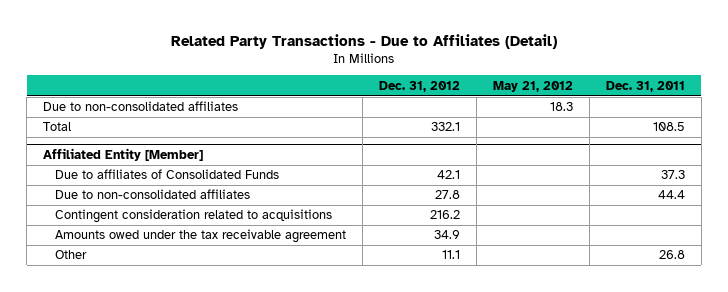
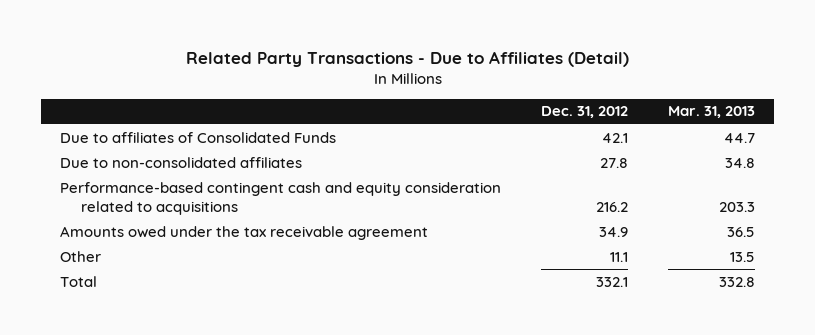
[492,80,573,92] May 21, 2012 -> none
[605,80,685,92] Dec. 31, 2011 -> none
none -> [667,106,755,119] Mar. 31, 2013
[43,101,239,112] Due to non-consolidated affiliates -> none
[43,147,204,161] Affiliated Entity [Member] -> none
[54,209,332,224] Contingent consideration related to acquisitions -> [60,181,502,215] Performance-based contingent cash and equity consideration related to acquisitions
[43,122,72,132] Total -> [60,275,98,287] Total

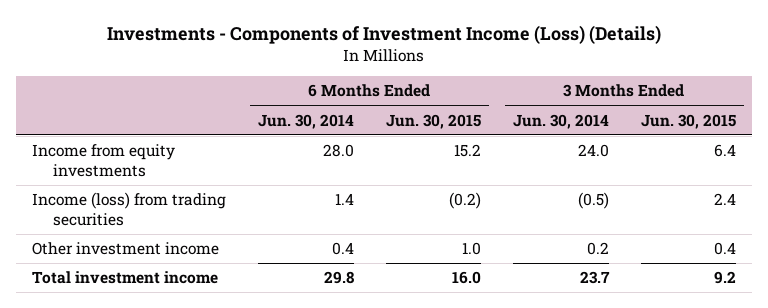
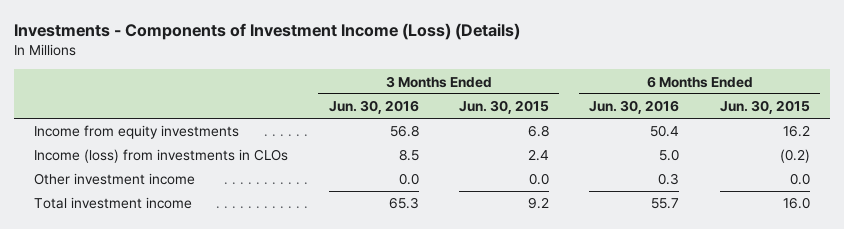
[257,113,354,129] Jun. 30, 2014 -> none
[512,113,609,129] Jun. 30, 2014 -> none
none -> [328,100,419,115] Jun. 30, 2016
none -> [589,100,680,115] Jun. 30, 2016
[453,144,481,158] 15.2 -> [782,125,810,138] 16.2
[713,144,736,158] 6.4 -> [527,125,549,138] 6.8
[31,192,226,226] Income (loss) from trading securities -> [34,149,289,164] Income (loss) from investments in CLOs
[461,242,481,256] 1.0 -> [789,173,810,186] 0.0
[713,242,736,256] 0.4 -> [528,173,549,186] 0.0

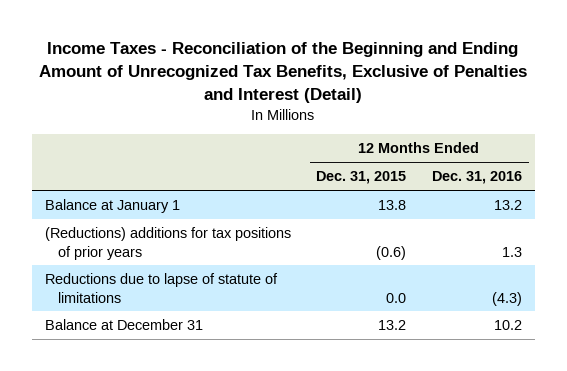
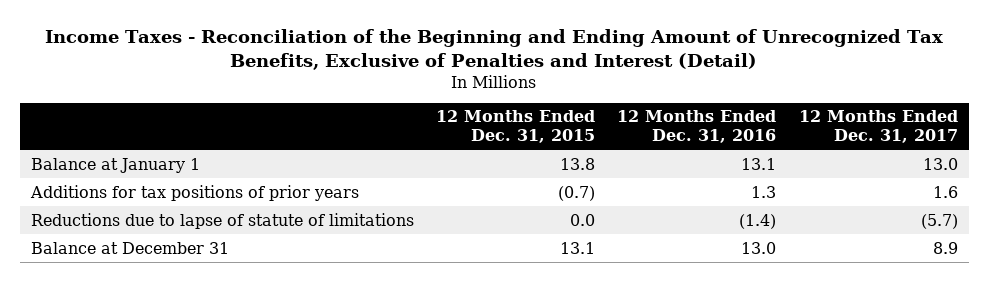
none -> [798,110,958,143] 12 Months Ended Dec. 31, 2017
[494,199,523,210] 13.2 -> [741,157,777,170] 13.1
[44,226,291,260] (Reductions) additions for tax positions of prior years -> [29,184,359,201] Additions for tax positions of prior years
[376,245,407,260] (0.6) -> [558,185,596,201] (0.7)
[492,291,523,306] (4.3) -> [739,213,777,229] (1.4)
[378,319,407,330] 13.2 -> [560,241,596,254] 13.1
[494,319,523,330] 10.2 -> [741,241,777,254] 13.0

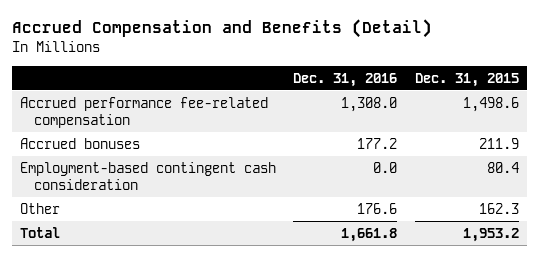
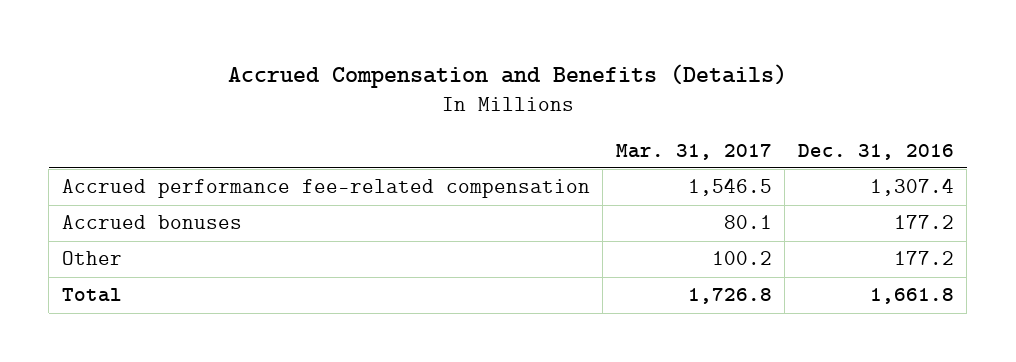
[11,19,432,39] Accrued Compensation and Benefits (Detail) -> [227,64,787,89] Accrued Compensation and Benefits (Details)
[414,72,519,87] Dec. 31, 2015 -> none
none -> [615,143,772,160] Mar. 31, 2017
[341,96,398,112] 1,308.0 -> [869,178,954,197] 1,307.4
[20,161,277,191] Employment-based contingent cash consideration -> none
[357,202,398,214] 176.6 -> [893,251,954,266] 177.2

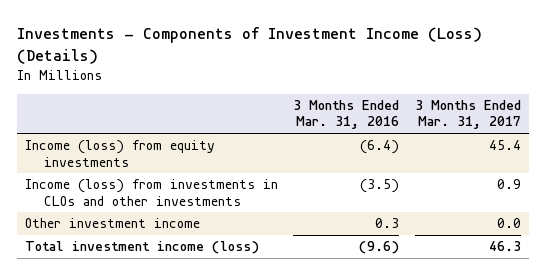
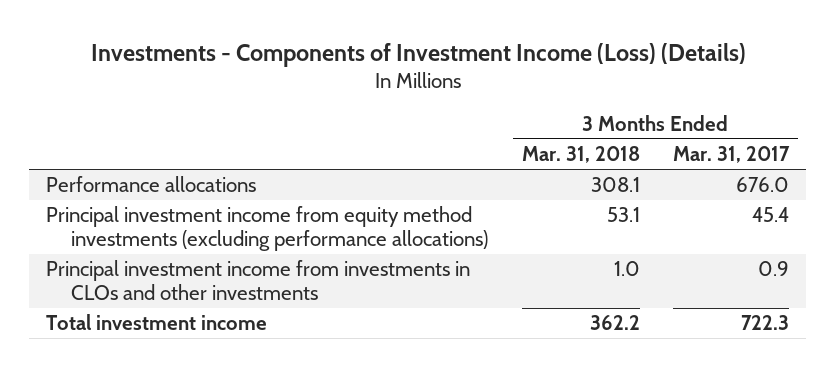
[293,100,400,130] 3 Months Ended Mar. 31, 2016 -> none
none -> [521,146,640,164] Mar. 31, 2018
[24,218,200,229] Other investment income -> none
none -> [46,176,257,193] Performance allocations
[24,140,215,167] Income (loss) from equity investments -> [46,206,488,252] Principal investment income from equity method investments (excluding performance allocations)
[24,179,278,206] Income (loss) from investments in CLOs and other investments -> [46,260,471,301] Principal investment income from investments in CLOs and other investments
[24,241,259,255] Total investment income (loss) -> [46,314,268,331] Total investment income
[489,241,522,252] 46.3 -> [741,315,790,331] 722.3

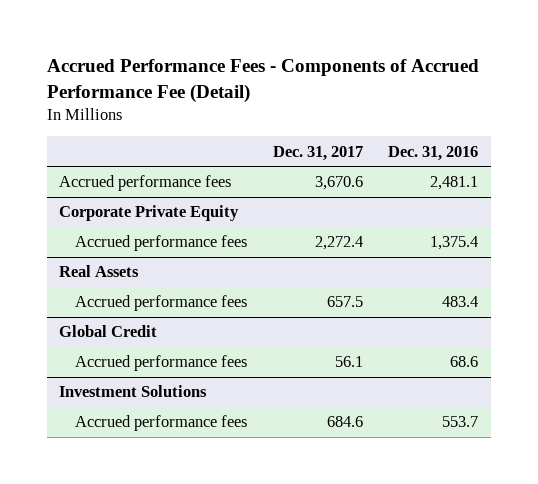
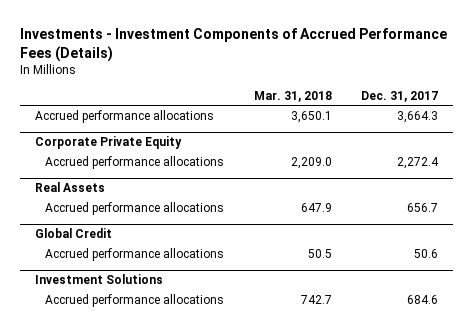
[46,59,479,103] Accrued Performance Fees - Components of Accrued Performance Fee (Detail) -> [20,28,448,62] Investments - Investment Components of Accrued Performance Fees (Details)
[388,145,479,161] Dec. 31, 2016 -> none
none -> [253,90,332,102] Mar. 31, 2018
[59,175,232,192] Accrued performance fees -> [35,109,215,123] Accrued performance allocations
[314,176,363,191] 3,670.6 -> [397,110,439,123] 3,664.3
[75,235,248,252] Accrued performance fees -> [45,155,225,169] Accrued performance allocations
[75,295,248,312] Accrued performance fees -> [45,201,225,215] Accrued performance allocations
[326,296,363,308] 657.5 -> [407,202,439,212] 656.7
[75,355,248,372] Accrued performance fees -> [45,247,225,261] Accrued performance allocations
[334,356,363,368] 56.1 -> [414,248,439,258] 50.6
[75,415,248,432] Accrued performance fees -> [45,293,225,307] Accrued performance allocations

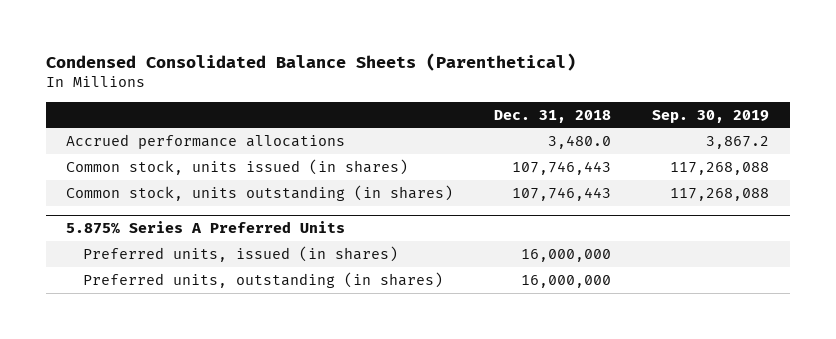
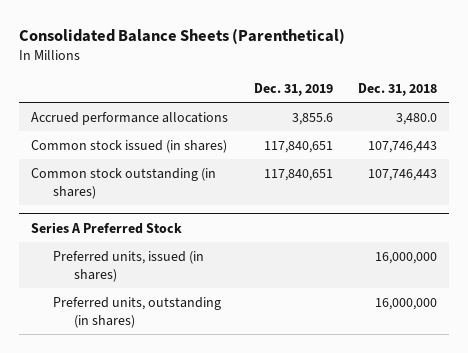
[45,53,576,72] Condensed Consolidated Balance Sheets (Parenthetical) -> [18,27,345,44] Consolidated Balance Sheets (Parenthetical)
[652,109,770,123] Sep. 30, 2019 -> none
none -> [253,82,333,96] Dec. 31, 2019
[66,158,409,175] Common stock, units issued (in shares) -> [31,139,228,153] Common stock issued (in shares)
[66,184,454,201] Common stock, units outstanding (in shares) -> [31,167,217,199] Common stock outstanding (in shares)
[66,220,346,234] 5.875% Series A Preferred Units -> [31,221,183,234] Series A Preferred Stock

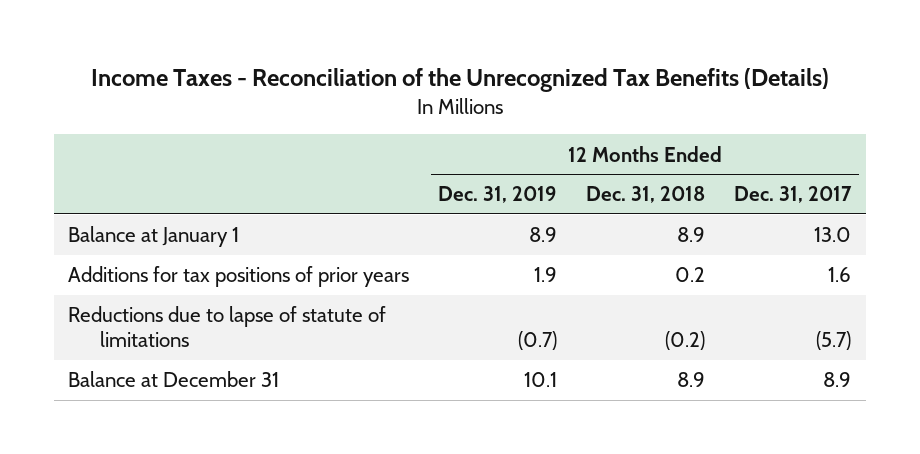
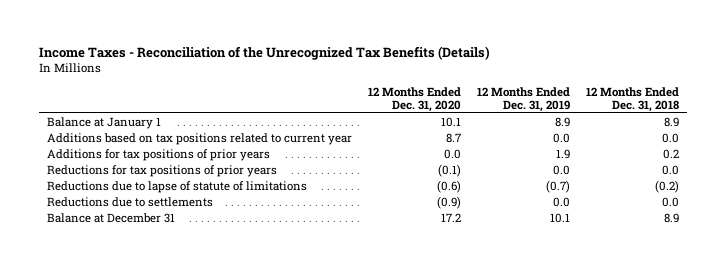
[734,186,853,204] Dec. 31, 2017 -> none
none -> [368,86,462,112] 12 Months Ended Dec. 31, 2020
none -> [47,133,353,146] Additions based on tax positions related to current year
none -> [47,165,278,178] Reductions for tax positions of prior years
none -> [47,197,214,208] Reductions due to settlements

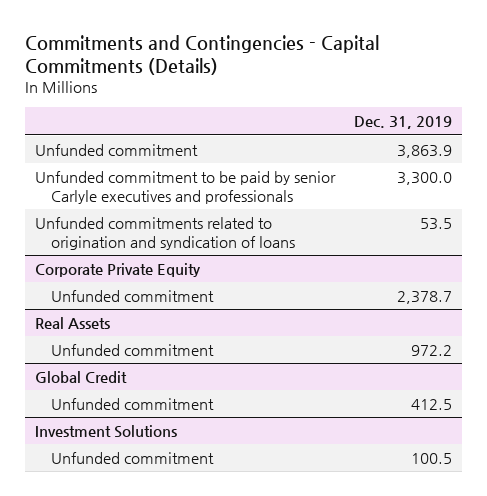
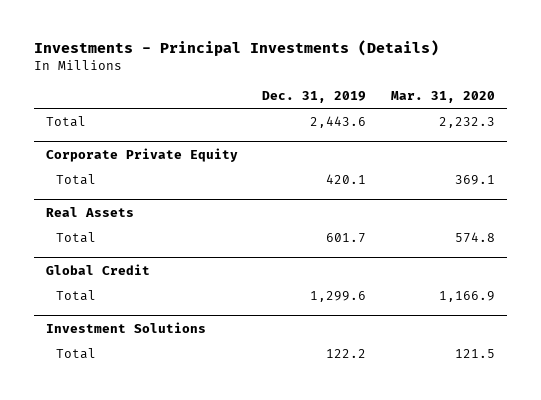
[25,34,380,75] Commitments and Contingencies - Capital Commitments (Details) -> [34,40,440,57] Investments - Principal Investments (Details)
none -> [390,90,495,103] Mar. 31, 2020
[34,143,198,156] Unfunded commitment -> none
[34,170,336,204] Unfunded commitment to be paid by senior Carlyle executives and professionals -> none
[34,216,295,250] Unfunded commitments related to origination and syndication of loans -> none
none -> [46,116,87,128] Total
[50,289,214,302] Unfunded commitment -> none
none -> [55,174,96,186] Total
[50,343,214,356] Unfunded commitment -> none
none -> [55,232,96,244] Total
[50,397,214,410] Unfunded commitment -> none
none -> [55,290,96,302] Total
[50,451,214,464] Unfunded commitment -> none
none -> [55,348,96,360] Total

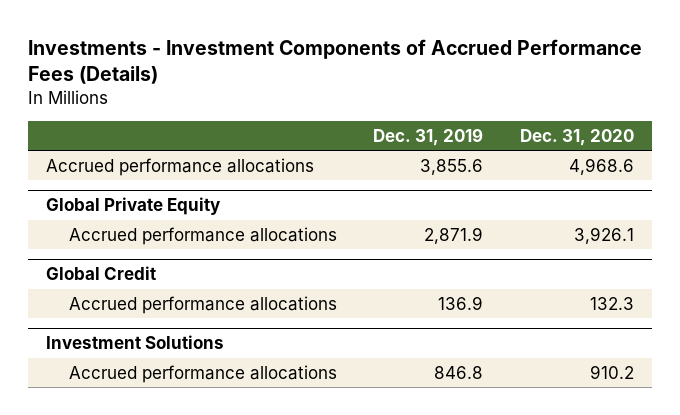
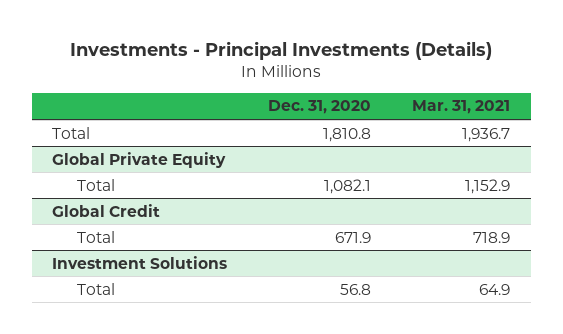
[28,38,643,85] Investments - Investment Components of Accrued Performance Fees (Details) -> [70,41,493,61] Investments - Principal Investments (Details)
[373,127,484,146] Dec. 31, 2019 -> none
none -> [412,100,511,115] Mar. 31, 2021
[46,157,315,176] Accrued performance allocations -> none
none -> [52,126,91,139] Total
[68,226,337,245] Accrued performance allocations -> none
none -> [76,178,115,191] Total
[68,295,337,314] Accrued performance allocations -> none
none -> [76,230,115,243] Total
[68,364,337,383] Accrued performance allocations -> none
none -> [76,282,115,295] Total

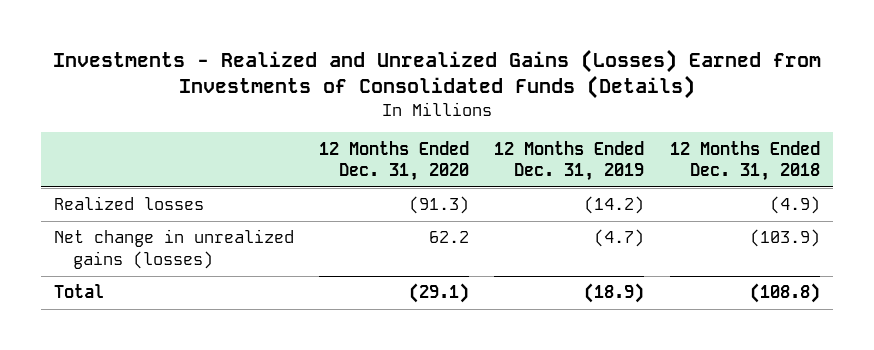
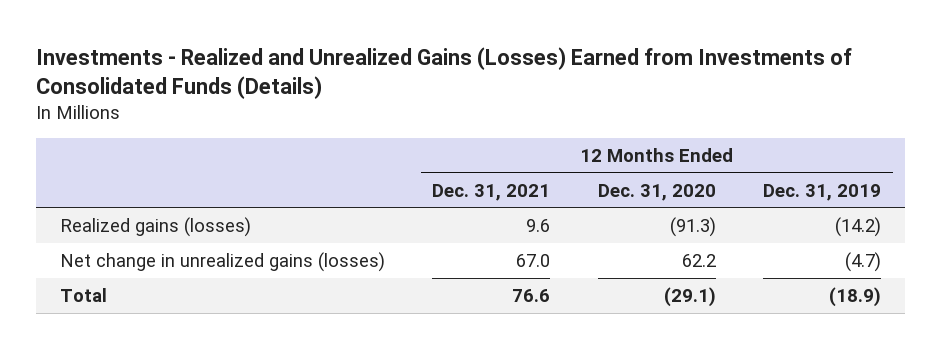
[669,140,820,182] 12 Months Ended Dec. 31, 2018 -> none
none -> [432,183,551,201] Dec. 31, 2021
[53,196,204,211] Realized losses -> [60,216,252,237] Realized gains (losses)

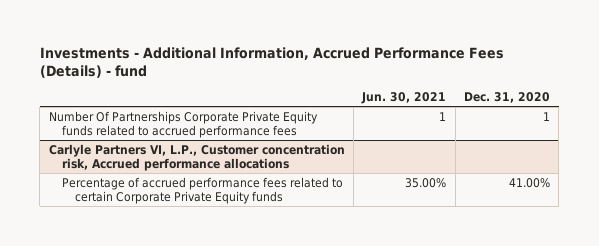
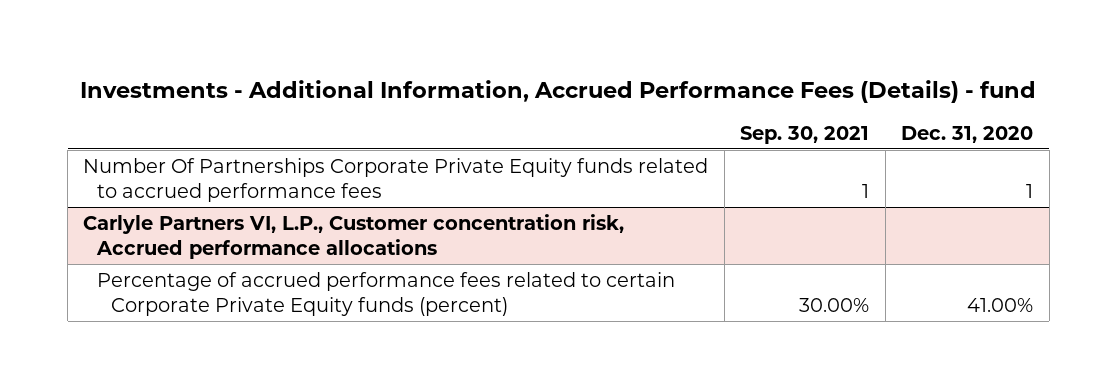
[361,91,447,104] Jun. 30, 2021 -> none
none -> [740,125,870,144] Sep. 30, 2021
[61,176,343,204] Percentage of accrued performance fees related to certain Corporate Private Equity funds -> [97,271,676,316] Percentage of accrued performance fees related to certain Corporate Private Equity funds (percent)

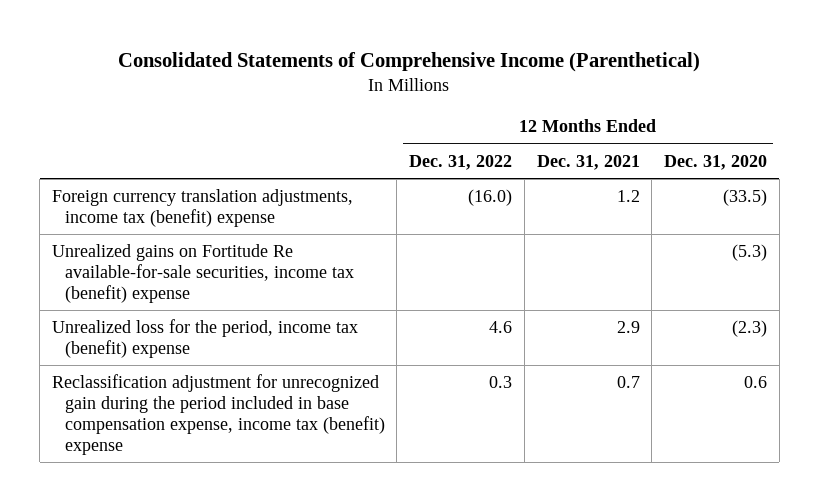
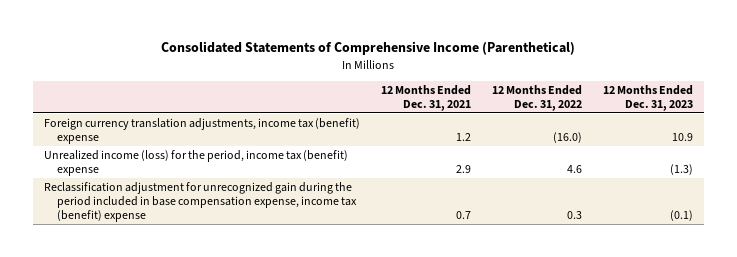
[663,154,767,170] Dec. 31, 2020 -> none
none -> [603,84,694,111] 12 Months Ended Dec. 31, 2023
[51,244,354,303] Unrealized gains on Fortitude Re available-for-sale securities, income tax (benefit) expense -> none
[51,319,358,358] Unrealized loss for the period, income tax (benefit) expense -> [43,149,348,176] Unrealized income (loss) for the period, income tax (benefit) expense

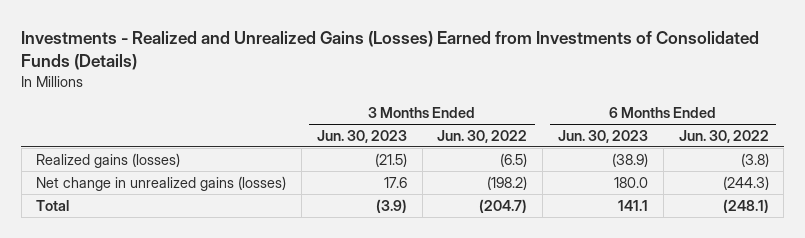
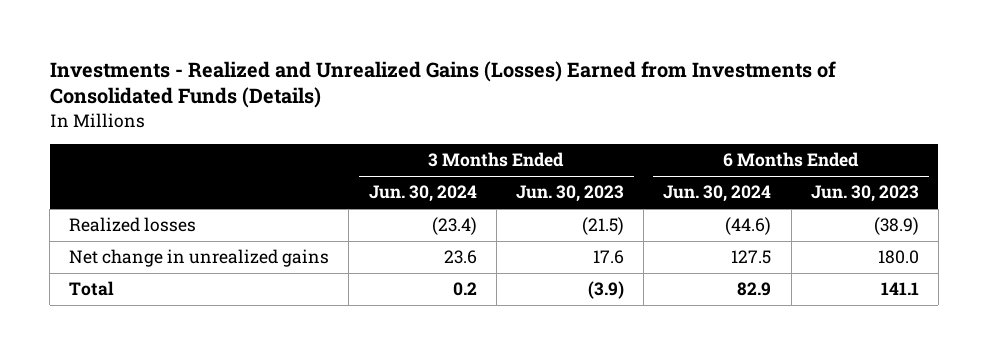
[437,129,528,143] Jun. 30, 2022 -> none
[678,129,769,143] Jun. 30, 2022 -> none
none -> [368,185,477,203] Jun. 30, 2024
none -> [663,185,772,203] Jun. 30, 2024
[36,152,181,168] Realized gains (losses) -> [69,217,197,233] Realized losses
[36,175,287,191] Net change in unrealized gains (losses) -> [69,249,330,268] Net change in unrealized gains

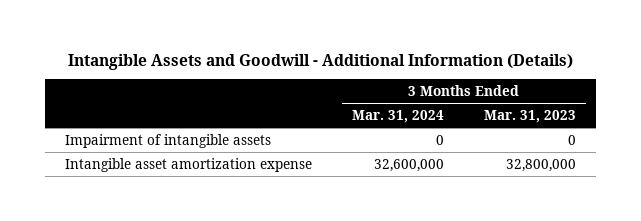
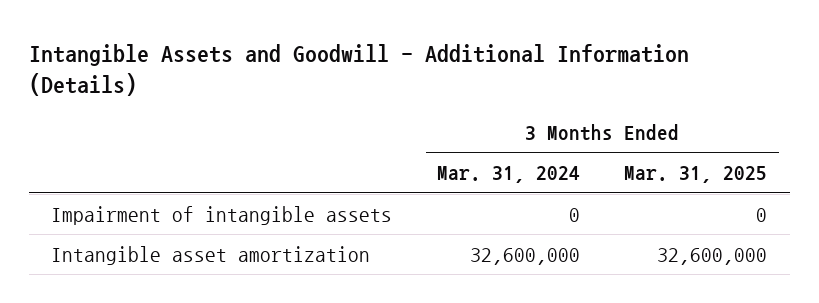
[483,110,576,124] Mar. 31, 2023 -> none
none -> [624,166,768,184] Mar. 31, 2025
[65,157,313,172] Intangible asset amortization expense -> [51,245,371,265] Intangible asset amortization

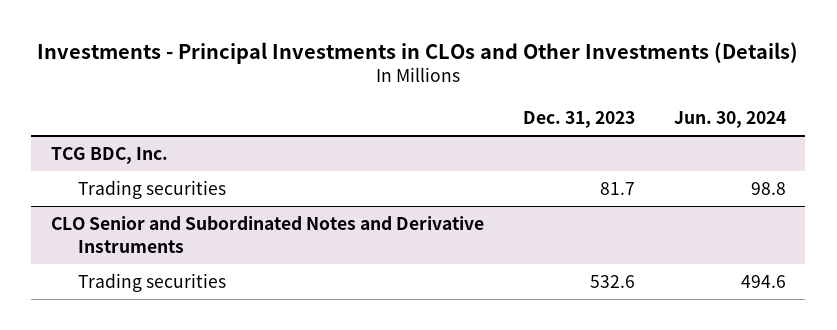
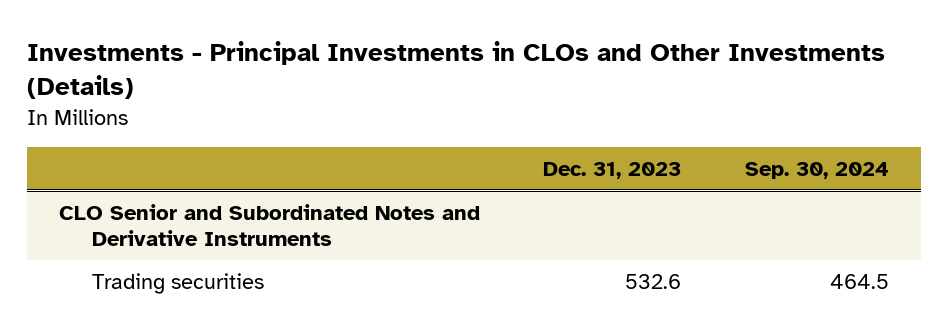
[673,111,786,129] Jun. 30, 2024 -> none
none -> [744,161,889,179] Sep. 30, 2024
[50,147,168,165] TCG BDC, Inc. -> none
[78,180,227,200] Trading securities -> none

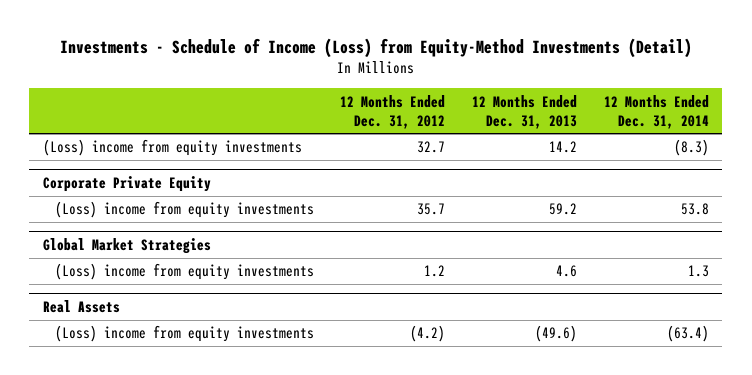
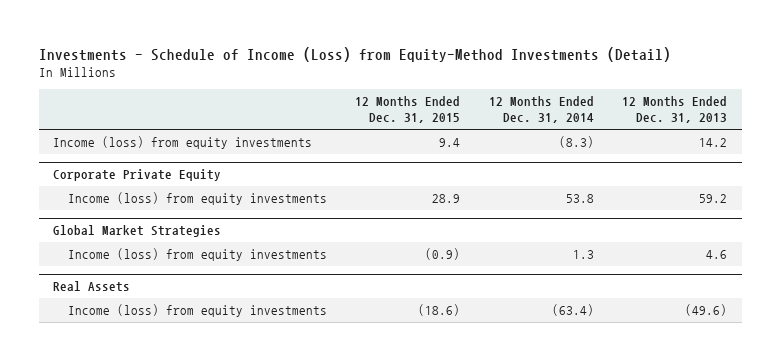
[340,94,446,129] 12 Months Ended Dec. 31, 2012 -> none
none -> [355,95,461,124] 12 Months Ended Dec. 31, 2015
[42,139,302,157] (Loss) income from equity investments -> [53,136,313,150] Income (loss) from equity investments
[54,201,314,219] (Loss) income from equity investments -> [67,192,327,206] Income (loss) from equity investments
[54,263,314,281] (Loss) income from equity investments -> [67,248,327,262] Income (loss) from equity investments
[54,325,314,343] (Loss) income from equity investments -> [67,304,327,318] Income (loss) from equity investments

